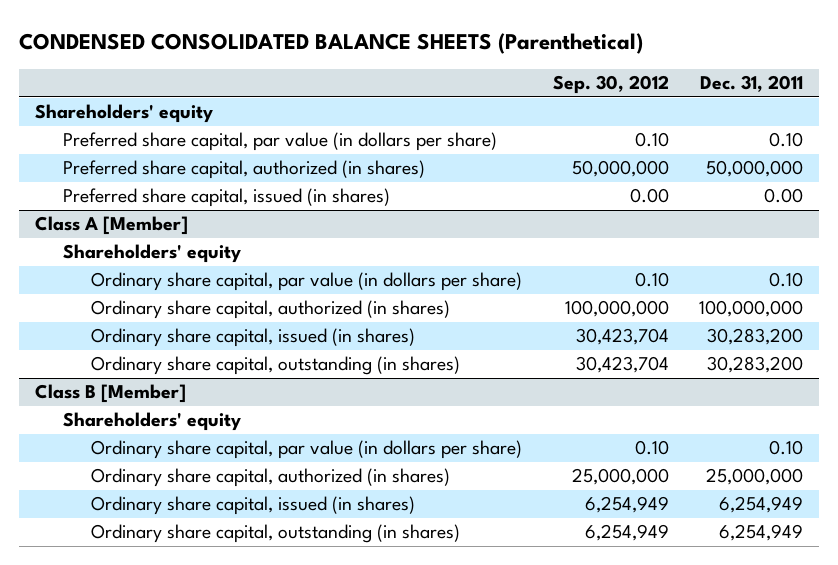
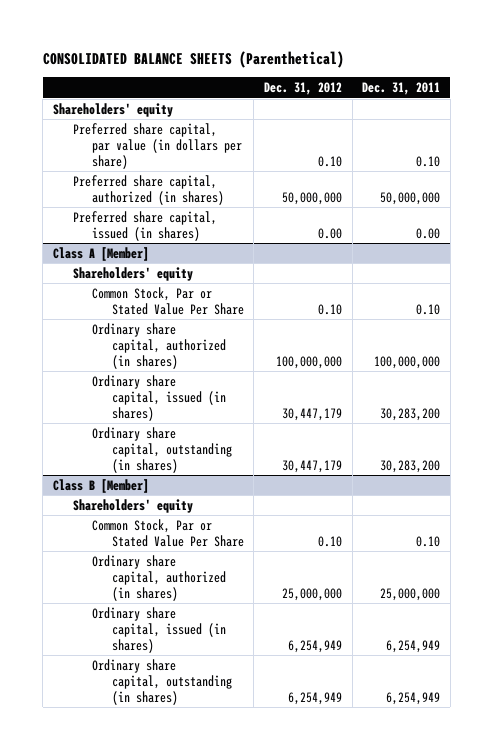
[19,33,644,55] CONDENSED CONSOLIDATED BALANCE SHEETS (Parenthetical) -> [42,50,344,68] CONSOLIDATED BALANCE SHEETS (Parenthetical)
[552,75,669,95] Sep. 30, 2012 -> none
none -> [263,82,342,96] Dec. 31, 2012
[90,272,522,292] Ordinary share capital, par value (in dollars per share) -> [92,286,244,315] Common Stock, Par or Stated Value Per Share
[90,440,522,460] Ordinary share capital, par value (in dollars per share) -> [92,518,244,547] Common Stock, Par or Stated Value Per Share

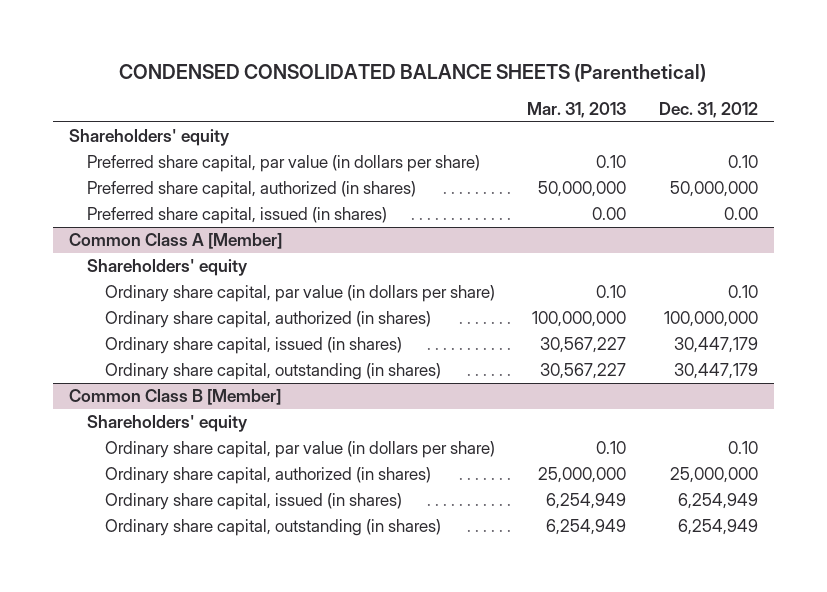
[42,50,344,68] CONSOLIDATED BALANCE SHEETS (Parenthetical) -> [119,63,707,82] CONDENSED CONSOLIDATED BALANCE SHEETS (Parenthetical)
[362,82,441,96] Dec. 31, 2011 -> none
none -> [527,101,627,118] Mar. 31, 2013
[53,246,150,261] Class A [Member] -> [68,233,282,250] Common Class A [Member]
[92,286,244,315] Common Stock, Par or Stated Value Per Share -> [104,285,495,303] Ordinary share capital, par value (in dollars per share)
[53,478,150,493] Class B [Member] -> [68,389,281,406] Common Class B [Member]
[92,518,244,547] Common Stock, Par or Stated Value Per Share -> [104,441,495,459] Ordinary share capital, par value (in dollars per share)

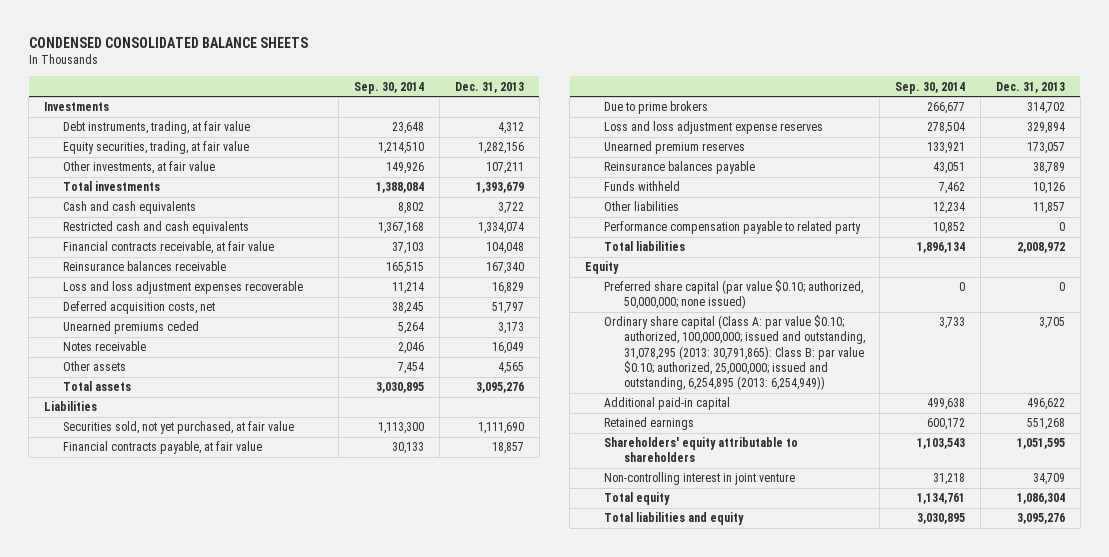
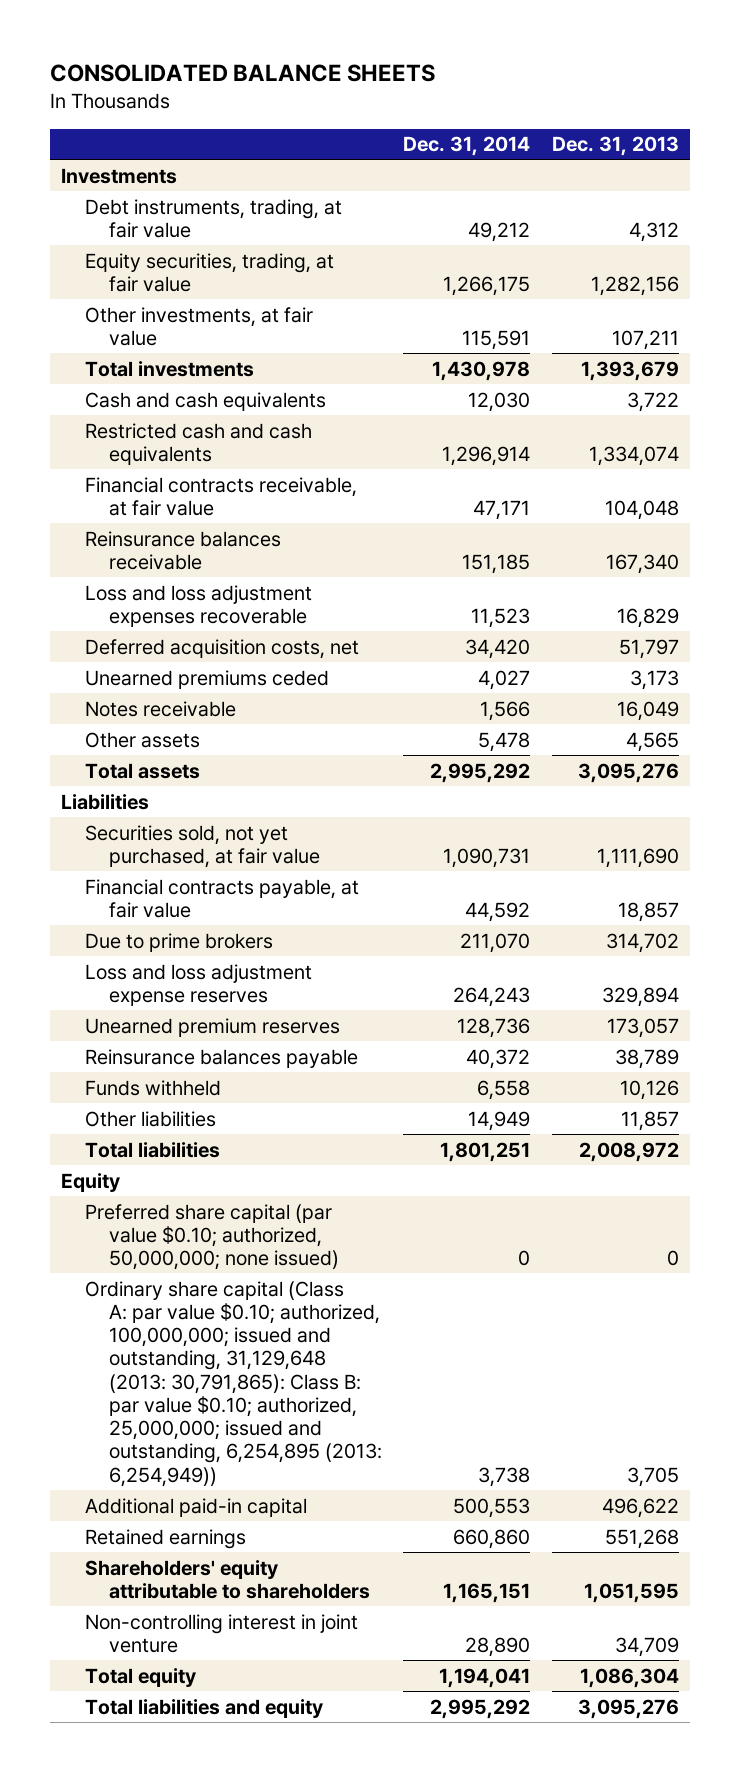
[28,36,308,48] CONDENSED CONSOLIDATED BALANCE SHEETS -> [50,64,436,83] CONSOLIDATED BALANCE SHEETS
[354,81,425,94] Sep. 30, 2014 -> none
none -> [403,136,531,157] Dec. 31, 2014
[604,221,862,235] Performance compensation payable to related party -> none
[604,315,865,390] Ordinary share capital (Class A: par value $0.10; authorized, 100,000,000; issued and outstanding, 31,078,295 (2013: 30,791,865): Class B: par value $0.10; authorized, 25,000,000; issued and outstanding, 6,254,895 (2013: 6,254,949)) -> [84,1280,382,1487] Ordinary share capital (Class A: par value $0.10; authorized, 100,000,000; issued and outstanding, 31,129,648 (2013: 30,791,865): Class B: par value $0.10; authorized, 25,000,000; issued and outstanding, 6,254,895 (2013: 6,254,949))

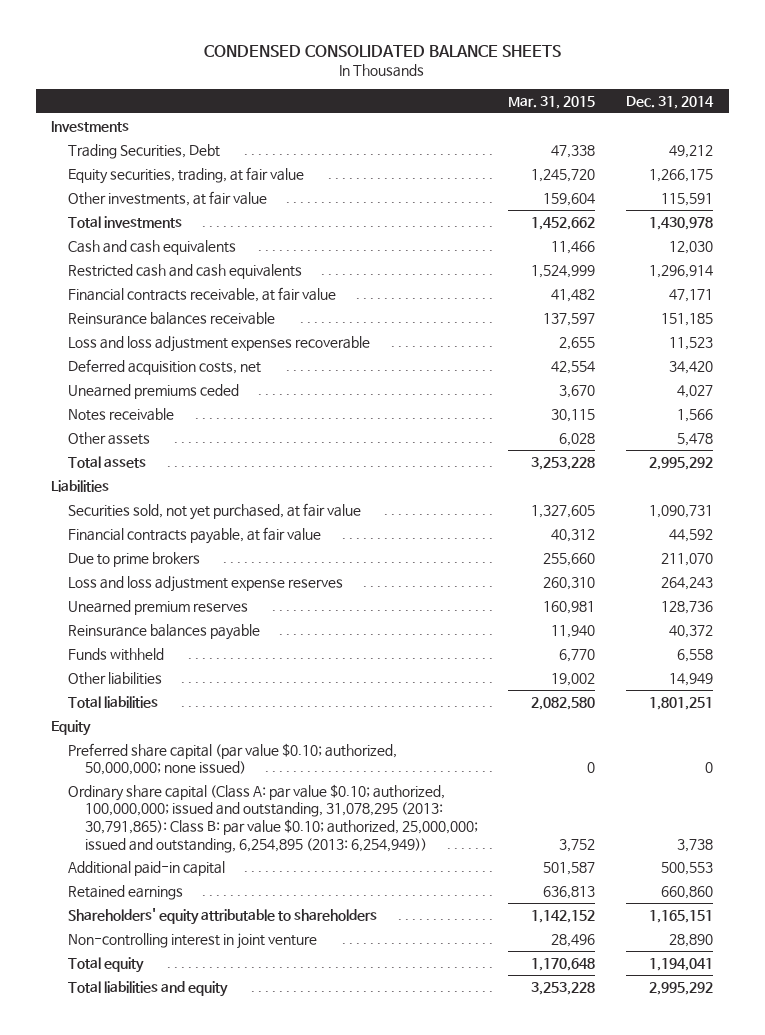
[50,64,436,83] CONSOLIDATED BALANCE SHEETS -> [204,44,562,57] CONDENSED CONSOLIDATED BALANCE SHEETS
[551,136,679,157] Dec. 31, 2013 -> none
none -> [508,95,596,109] Mar. 31, 2015
[84,198,342,238] Debt instruments, trading, at fair value -> [67,143,220,159] Trading Securities, Debt
[84,1280,382,1487] Ordinary share capital (Class A: par value $0.10; authorized, 100,000,000; issued and outstanding, 31,129,648 (2013: 30,791,865): Class B: par value $0.10; authorized, 25,000,000; issued and outstanding, 6,254,895 (2013: 6,254,949)) -> [67,783,478,853] Ordinary share capital (Class A: par value $0.10; authorized, 100,000,000; issued and outstanding, 31,078,295 (2013: 30,791,865): Class B: par value $0.10; authorized, 25,000,000; issued and outstanding, 6,254,895 (2013: 6,254,949))

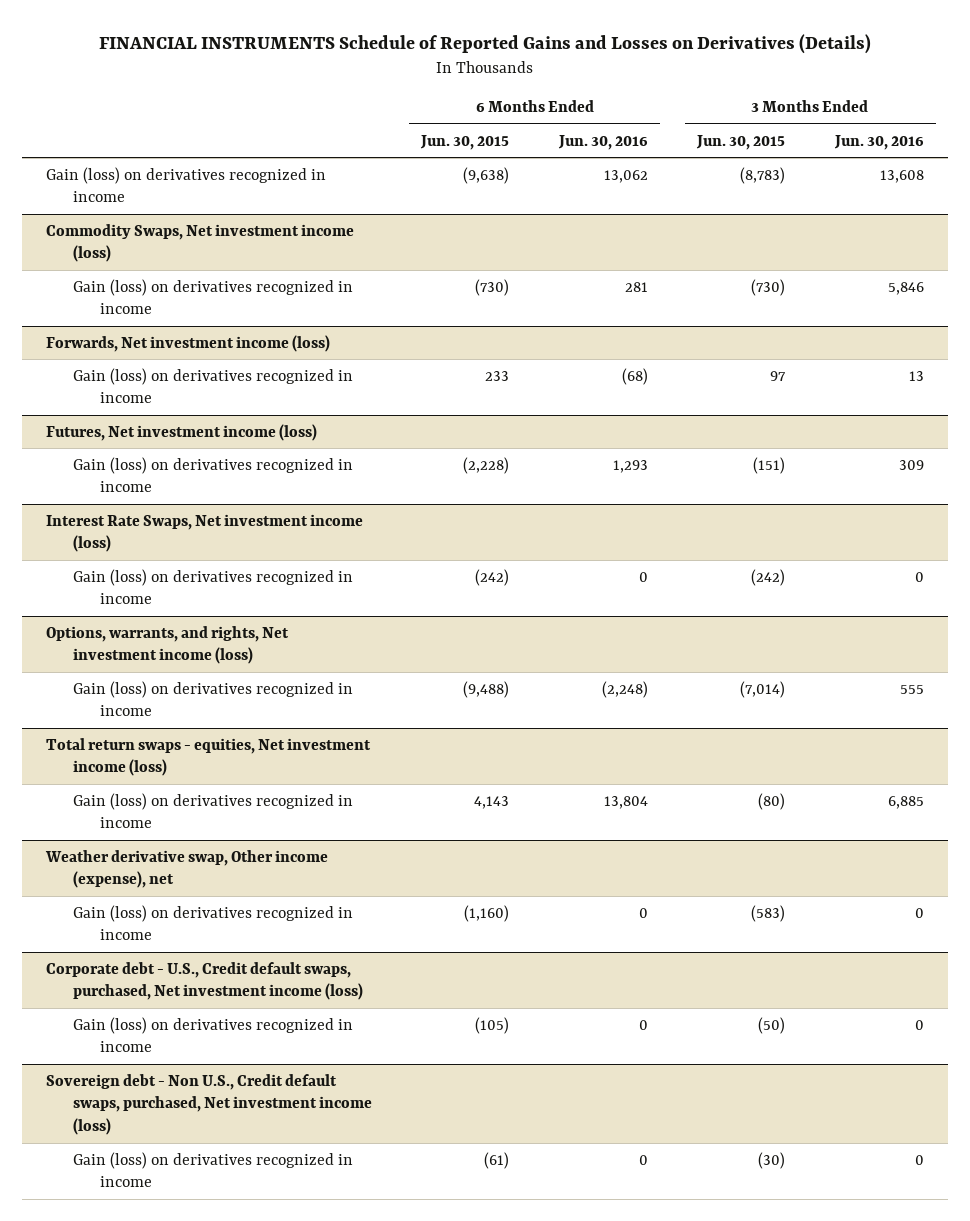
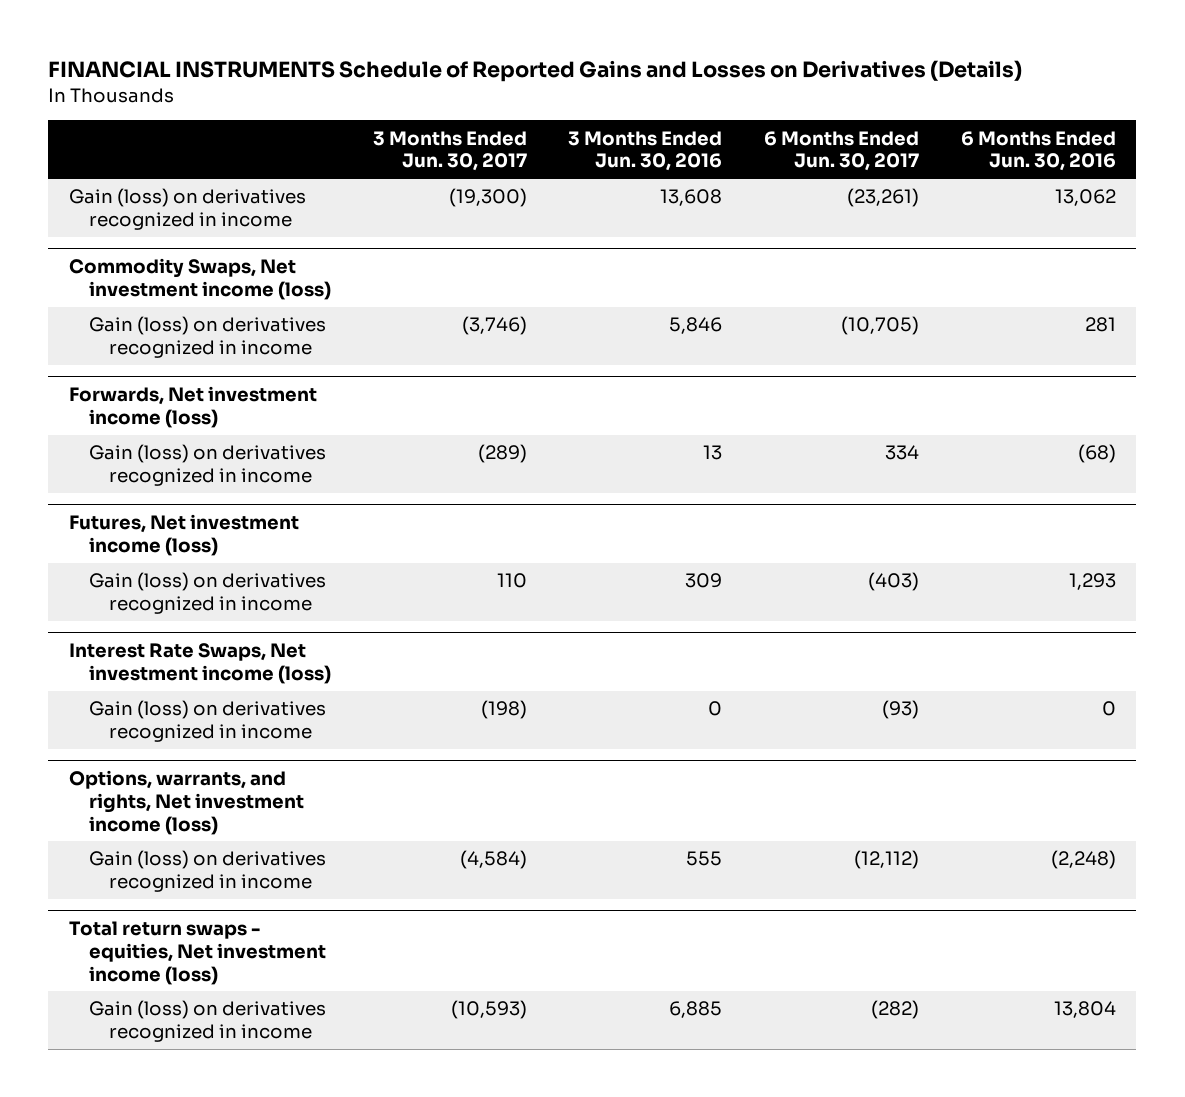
[420,134,510,150] Jun. 30, 2015 -> none
[696,134,786,150] Jun. 30, 2015 -> none
none -> [372,130,527,172] 3 Months Ended Jun. 30, 2017
none -> [763,130,919,172] 6 Months Ended Jun. 30, 2017
[45,849,329,889] Weather derivative swap, Other income (expense), net -> none
[73,904,354,941] Gain (loss) on derivatives recognized in income -> none
[46,961,364,1001] Corporate debt - U.S., Credit default swaps, purchased, Net investment income (loss) -> none
[73,1016,354,1053] Gain (loss) on derivatives recognized in income -> none
[46,1073,373,1136] Sovereign debt - Non U.S., Credit default swaps, purchased, Net investment income (loss) -> none
[73,1151,354,1188] Gain (loss) on derivatives recognized in income -> none

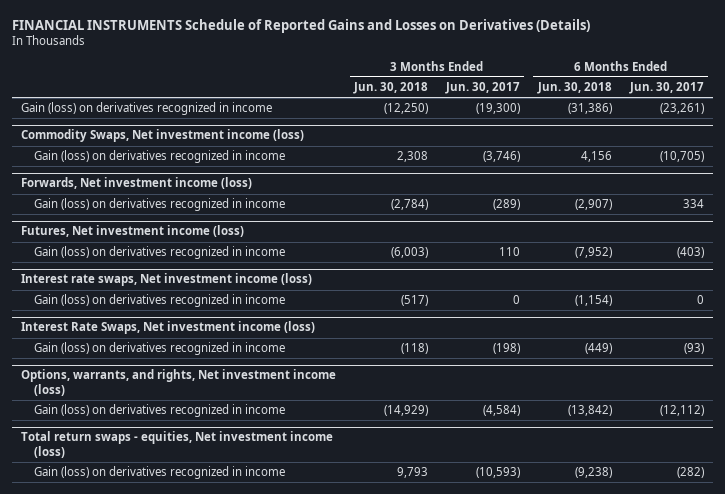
[568,130,723,172] 3 Months Ended Jun. 30, 2016 -> none
[960,130,1116,172] 6 Months Ended Jun. 30, 2016 -> none
none -> [353,82,429,95] Jun. 30, 2018
none -> [536,82,612,95] Jun. 30, 2018
none -> [21,273,313,287] Interest rate swaps, Net investment income (loss)
none -> [33,294,285,308] Gain (loss) on derivatives recognized in income

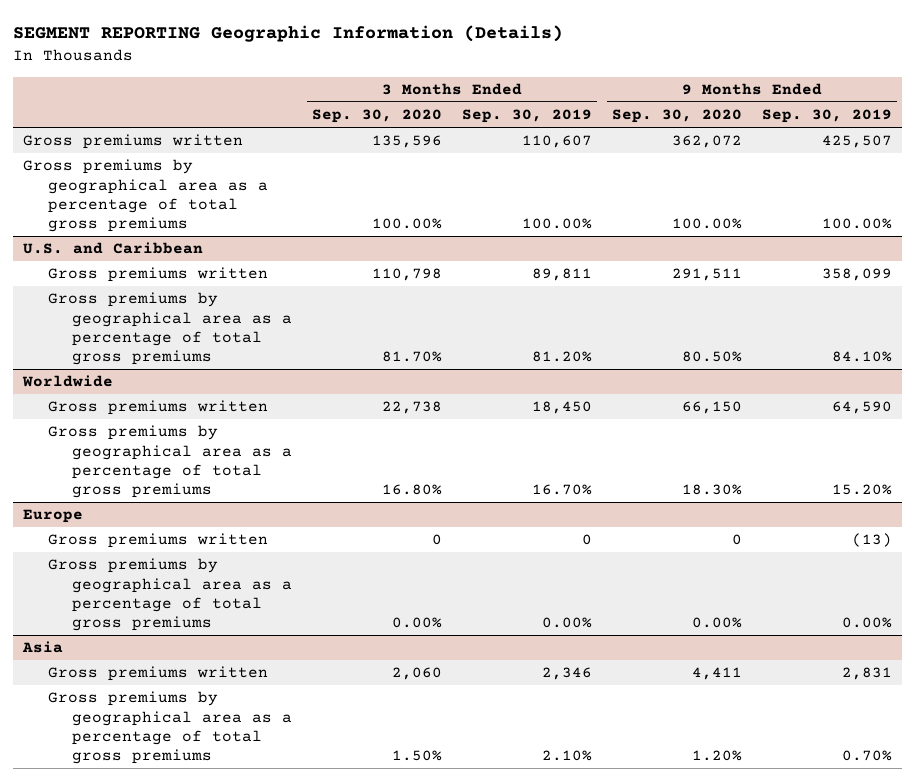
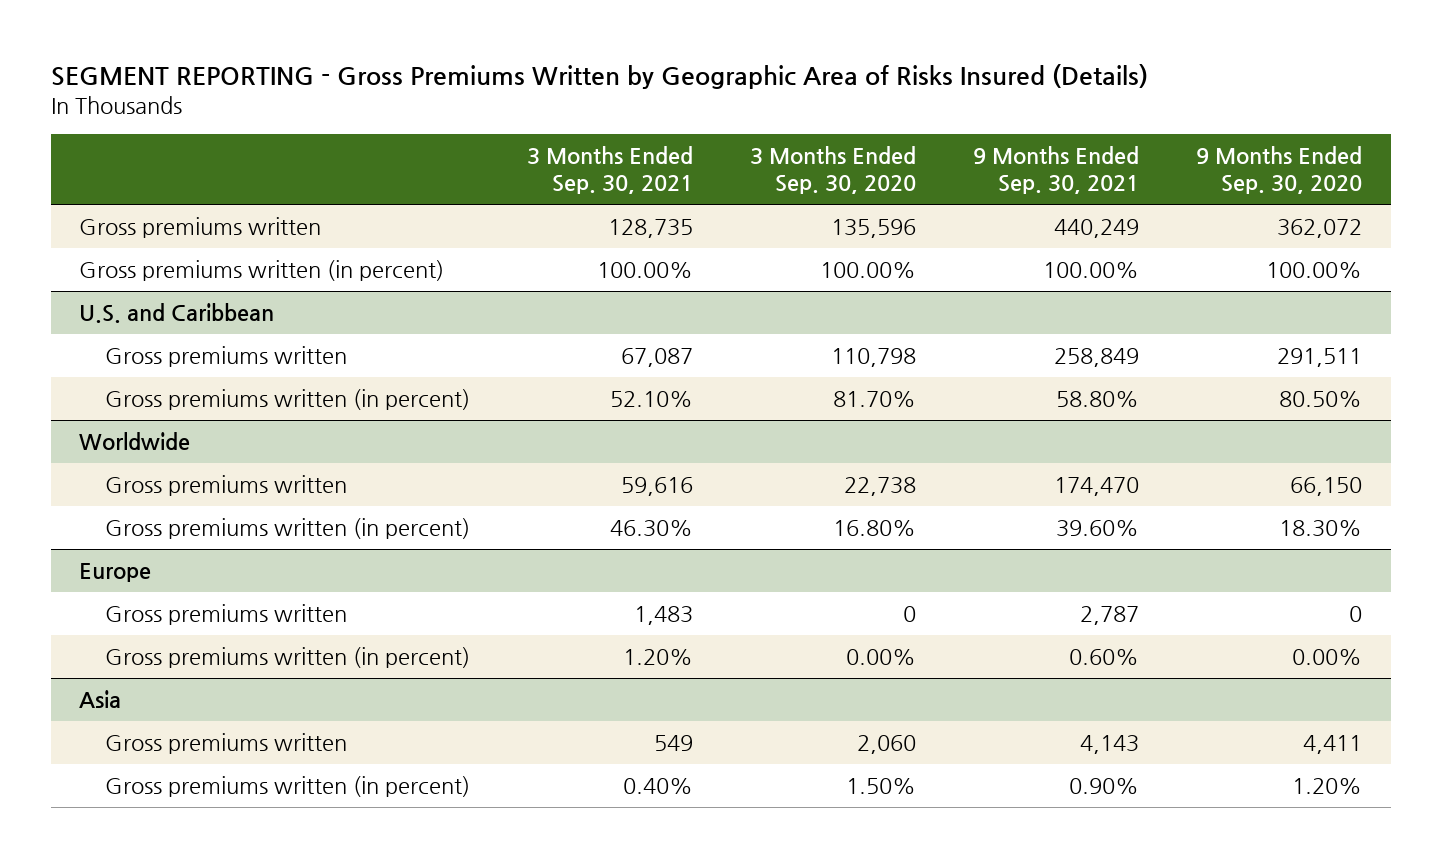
[13,25,564,43] SEGMENT REPORTING Geographic Information (Details) -> [50,64,1148,90] SEGMENT REPORTING - Gross Premiums Written by Geographic Area of Risks Insured (Details)
[462,109,593,124] Sep. 30, 2019 -> none
[762,109,893,124] Sep. 30, 2019 -> none
none -> [527,146,694,195] 3 Months Ended Sep. 30, 2021
none -> [973,146,1140,195] 9 Months Ended Sep. 30, 2021
[23,159,268,233] Gross premiums by geographical area as a percentage of total gross premiums -> none
none -> [79,259,445,281] Gross premiums written (in percent)
[47,292,292,366] Gross premiums by geographical area as a percentage of total gross premiums -> [105,388,471,410] Gross premiums written (in percent)
[47,425,292,499] Gross premiums by geographical area as a percentage of total gross premiums -> [105,517,471,539] Gross premiums written (in percent)
[47,558,292,632] Gross premiums by geographical area as a percentage of total gross premiums -> none
none -> [105,646,471,668] Gross premiums written (in percent)
[47,691,292,765] Gross premiums by geographical area as a percentage of total gross premiums -> [105,775,471,797] Gross premiums written (in percent)

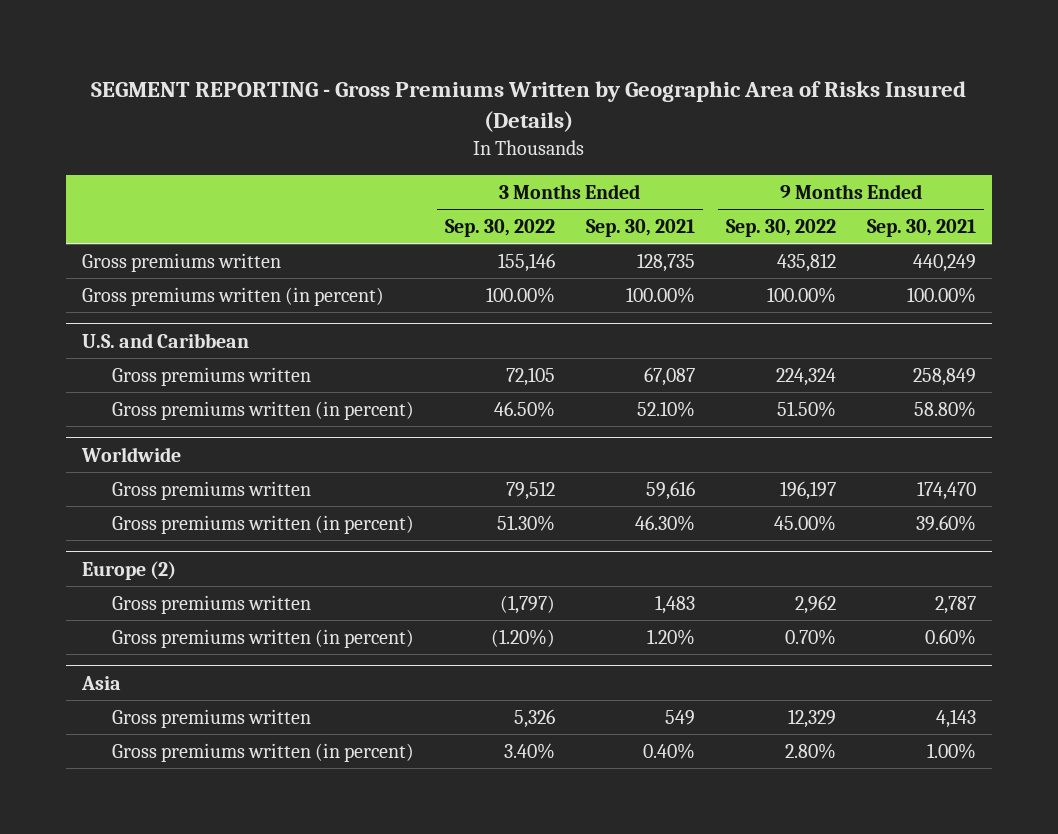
[750,146,917,195] 3 Months Ended Sep. 30, 2020 -> none
[1196,146,1363,195] 9 Months Ended Sep. 30, 2020 -> none
none -> [445,219,556,238] Sep. 30, 2022
none -> [726,219,837,238] Sep. 30, 2022
[79,562,152,582] Europe -> [81,560,176,580] Europe (2)
[1069,777,1140,794] 0.90% -> [927,742,977,759] 1.00%

